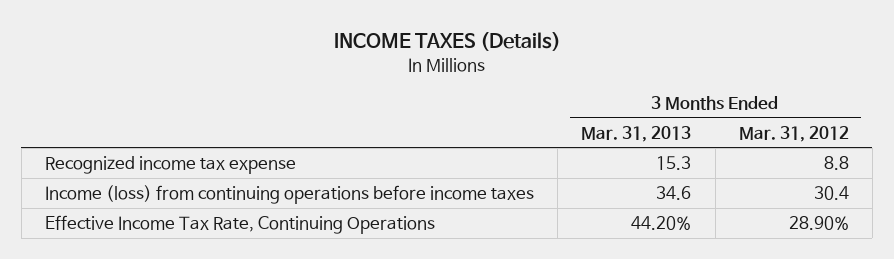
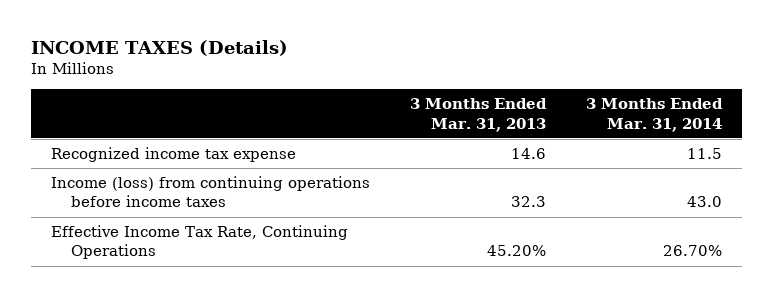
[738,125,849,142] Mar. 31, 2012 -> none
none -> [585,98,723,132] 3 Months Ended Mar. 31, 2014
[656,156,692,171] 15.3 -> [510,148,546,160] 14.6
[656,186,692,201] 34.6 -> [510,196,546,208] 32.3
[631,216,692,231] 44.20% -> [486,245,546,257] 45.20%

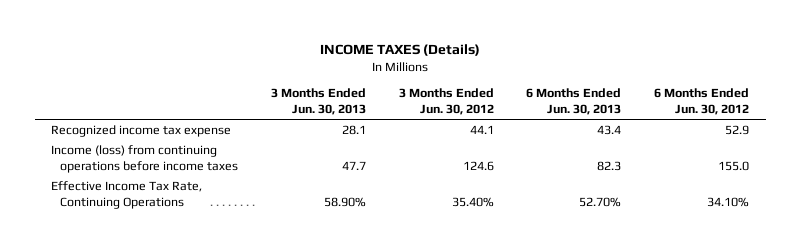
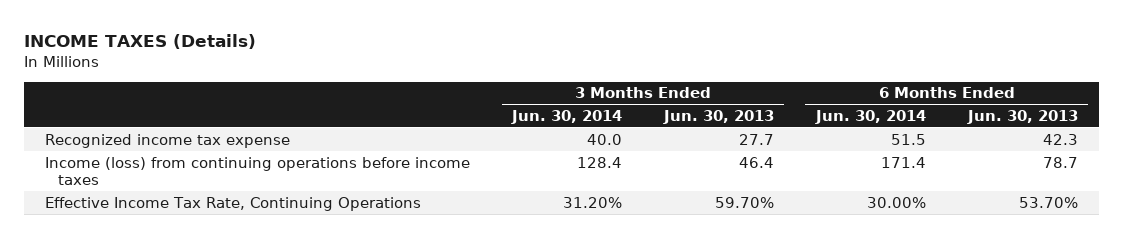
[398,88,494,116] 3 Months Ended Jun. 30, 2012 -> none
[654,88,750,116] 6 Months Ended Jun. 30, 2012 -> none
none -> [511,109,623,124] Jun. 30, 2014
none -> [814,109,926,124] Jun. 30, 2014
[342,125,367,136] 28.1 -> [738,133,774,145] 27.7
[597,125,622,136] 43.4 -> [1042,133,1078,145] 42.3
[342,160,367,170] 47.7 -> [738,156,774,168] 46.4
[597,160,622,171] 82.3 -> [1042,156,1078,168] 78.7
[324,196,367,207] 58.90% -> [714,196,774,208] 59.70%
[579,196,622,207] 52.70% -> [1018,196,1078,208] 53.70%

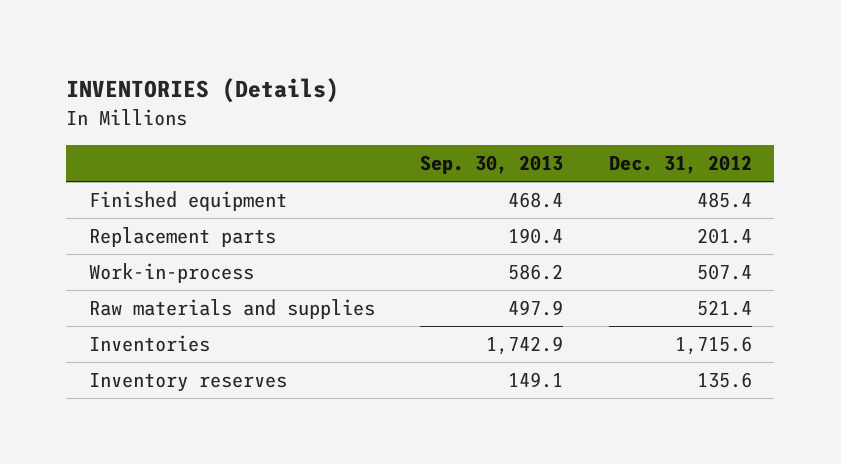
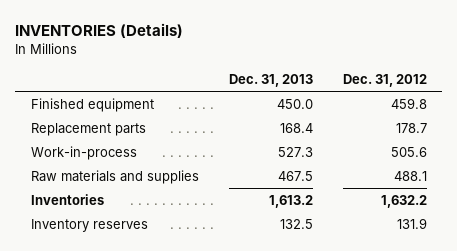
[420,154,564,174] Sep. 30, 2013 -> none
none -> [228,73,313,87] Dec. 31, 2013
[696,192,752,209] 485.4 -> [390,97,427,109] 459.8
[696,228,752,245] 201.4 -> [395,122,427,133] 178.7
[696,264,752,281] 507.4 -> [390,146,427,157] 505.6
[696,300,752,317] 521.4 -> [393,170,427,181] 488.1
[674,336,752,356] 1,715.6 -> [380,194,427,208] 1,632.2
[696,372,752,389] 135.6 -> [396,217,427,229] 131.9

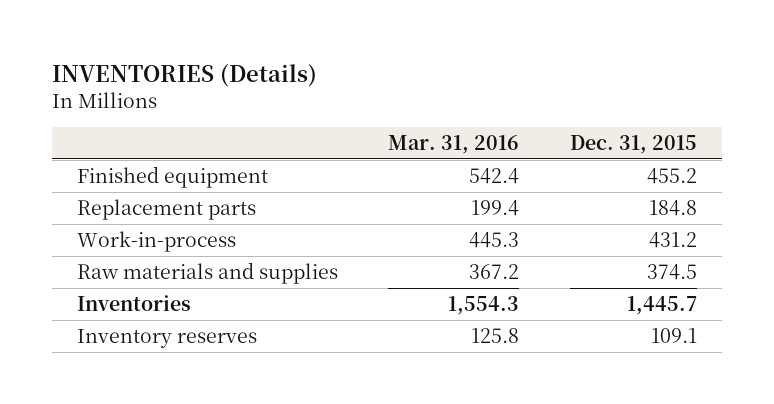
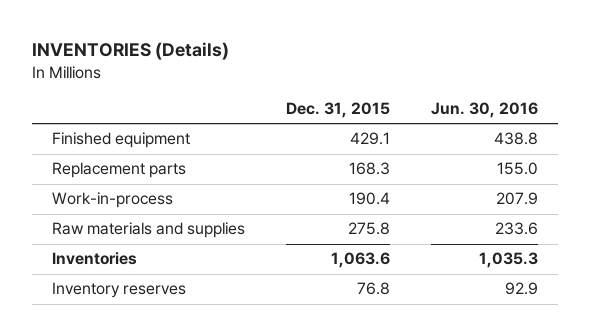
[388,134,520,154] Mar. 31, 2016 -> none
none -> [430,101,538,118] Jun. 30, 2016
[646,167,697,184] 455.2 -> [349,132,390,146] 429.1
[648,199,697,216] 184.8 -> [348,162,390,176] 168.3
[648,231,697,248] 431.2 -> [348,192,390,206] 190.4
[646,263,697,280] 374.5 -> [347,222,390,236] 275.8
[626,295,697,315] 1,445.7 -> [330,252,390,269] 1,063.6
[650,327,697,343] 109.1 -> [356,282,390,296] 76.8

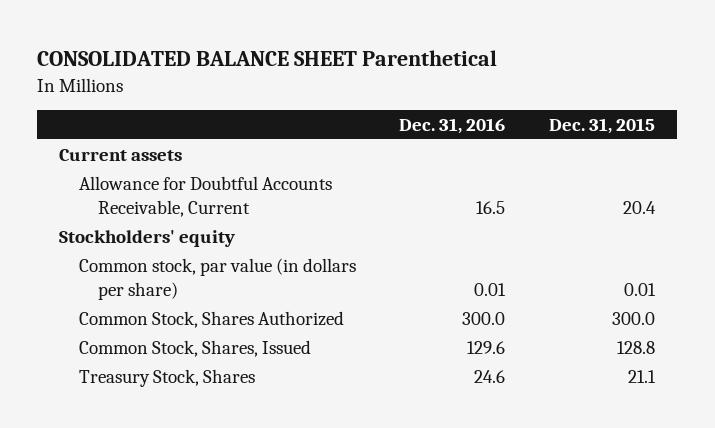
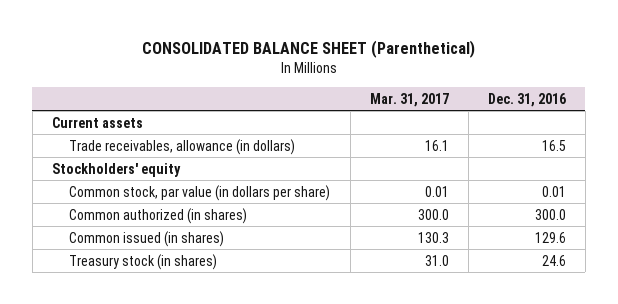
[37,50,498,67] CONSOLIDATED BALANCE SHEET Parenthetical -> [141,40,475,59] CONSOLIDATED BALANCE SHEET (Parenthetical)
[549,117,656,134] Dec. 31, 2015 -> none
none -> [369,92,449,107] Mar. 31, 2017
[78,175,332,217] Allowance for Doubtful Accounts Receivable, Current -> [69,138,296,155] Trade receivables, allowance (in dollars)
[78,310,344,328] Common Stock, Shares Authorized -> [69,207,248,224] Common authorized (in shares)
[78,339,311,357] Common Stock, Shares, Issued -> [69,230,225,247] Common issued (in shares)
[78,368,255,387] Treasury Stock, Shares -> [69,253,218,270] Treasury stock (in shares)

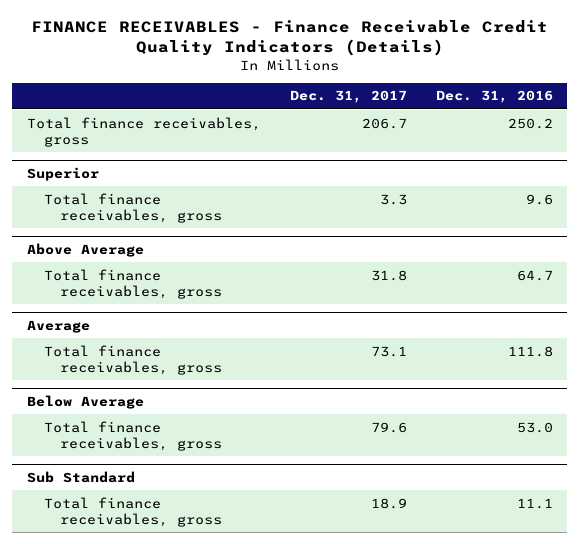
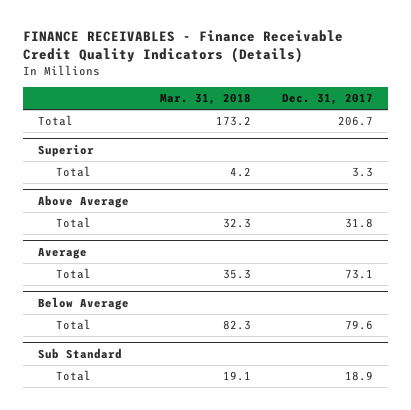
[435,90,553,104] Dec. 31, 2016 -> none
none -> [160,93,252,106] Mar. 31, 2018
[26,116,261,147] Total finance receivables, gross -> [38,115,74,127] Total
[43,192,223,223] Total finance receivables, gross -> [55,166,91,178] Total
[43,268,223,299] Total finance receivables, gross -> [55,217,91,229] Total
[43,344,223,375] Total finance receivables, gross -> [55,268,91,280] Total
[43,420,223,451] Total finance receivables, gross -> [55,319,91,331] Total
[43,496,223,527] Total finance receivables, gross -> [55,370,91,382] Total

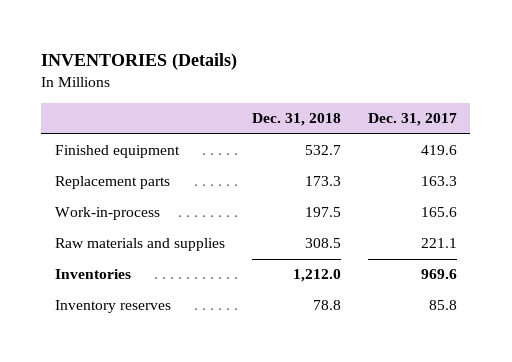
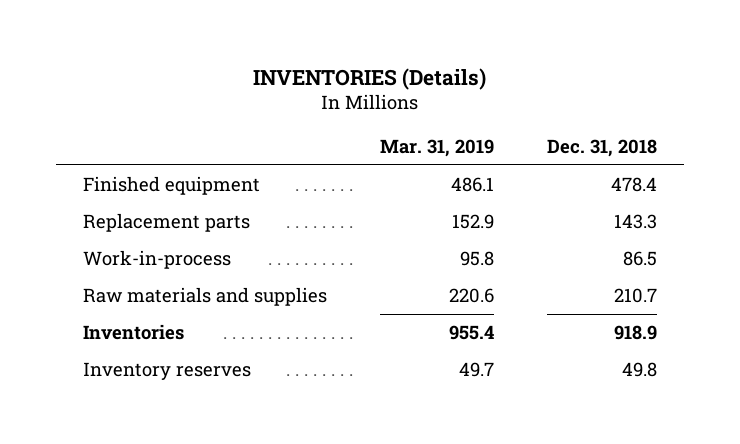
[367,113,457,127] Dec. 31, 2017 -> none
none -> [380,138,495,157] Mar. 31, 2019
[304,145,341,156] 532.7 -> [611,177,658,193] 478.4
[304,176,341,187] 173.3 -> [614,214,658,230] 143.3
[304,207,341,218] 197.5 -> [623,251,658,267] 86.5
[304,238,341,249] 308.5 -> [614,288,658,304] 210.7
[292,269,341,283] 1,212.0 -> [614,325,658,341] 918.9
[312,300,341,311] 78.8 -> [622,362,658,378] 49.8

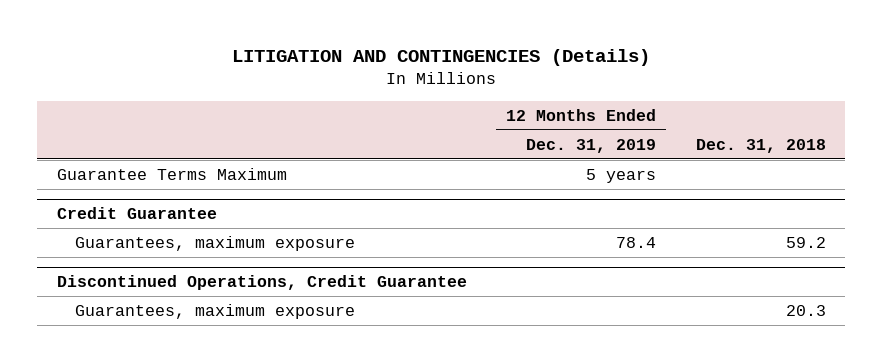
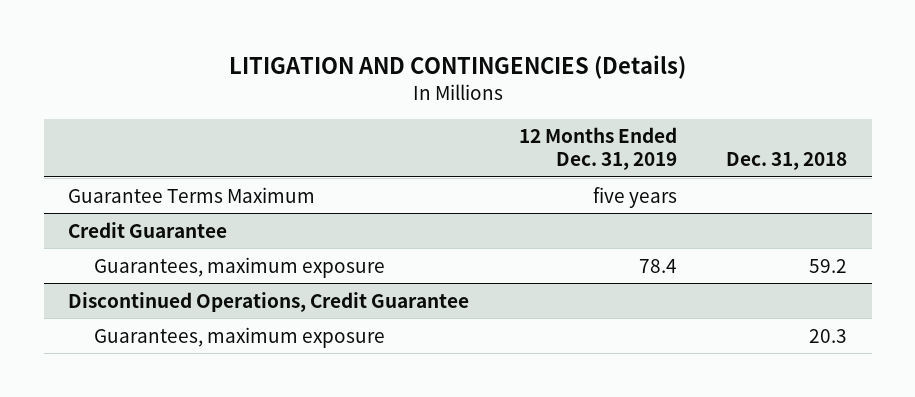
[586,168,657,183] 5 years -> [592,186,677,208] five years

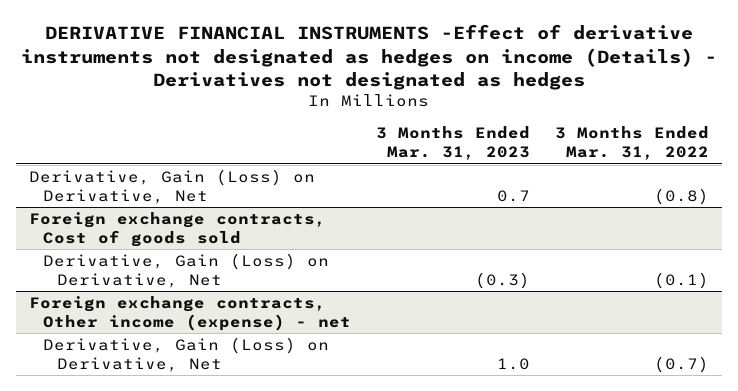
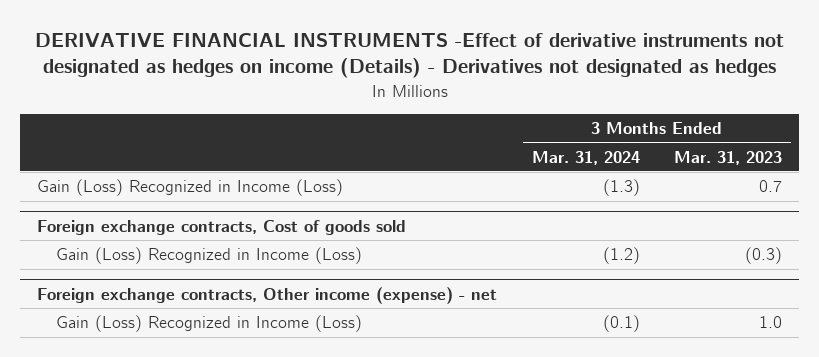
[555,126,710,161] 3 Months Ended Mar. 31, 2022 -> none
none -> [531,150,640,165] Mar. 31, 2024
[28,168,315,205] Derivative, Gain (Loss) on Derivative, Net -> [37,179,344,197] Gain (Loss) Recognized in Income (Loss)
[42,252,329,289] Derivative, Gain (Loss) on Derivative, Net -> [55,247,362,265] Gain (Loss) Recognized in Income (Loss)
[42,336,329,373] Derivative, Gain (Loss) on Derivative, Net -> [55,315,362,333] Gain (Loss) Recognized in Income (Loss)

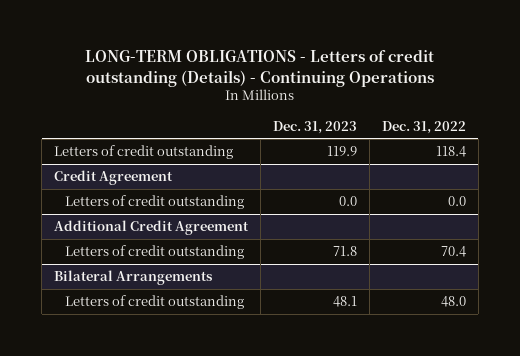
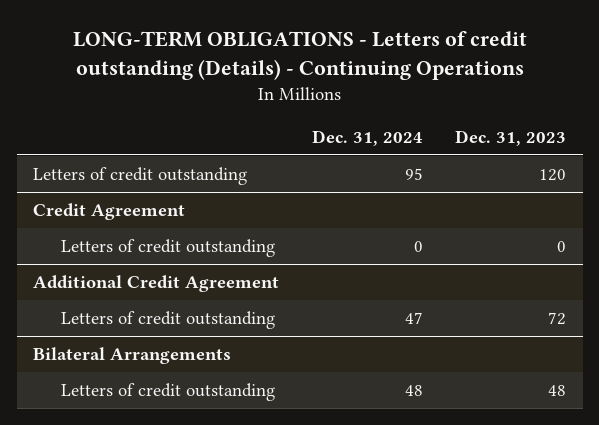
[381,120,466,134] Dec. 31, 2022 -> none
none -> [311,129,423,146] Dec. 31, 2024
[327,146,358,157] 119.9 -> [539,169,567,182] 120
[339,196,358,207] 0.0 -> [557,241,567,253] 0
[333,246,358,257] 71.8 -> [548,312,567,326] 72
[333,296,358,308] 48.1 -> [548,385,567,397] 48

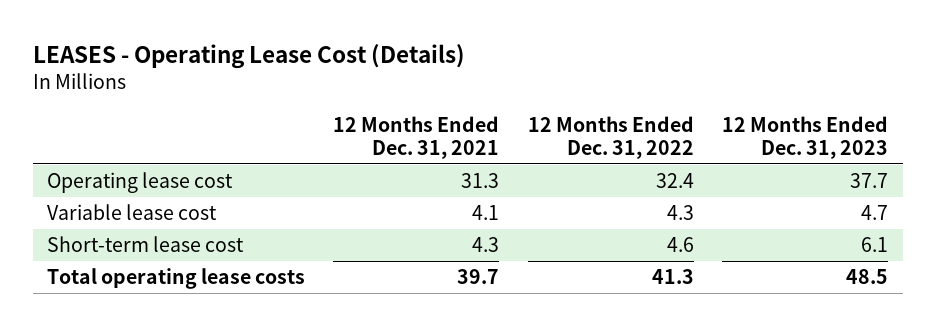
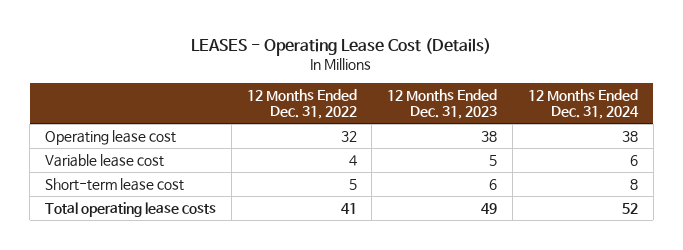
[333,115,500,159] 12 Months Ended Dec. 31, 2021 -> none
none -> [527,89,639,119] 12 Months Ended Dec. 31, 2024
[655,173,694,189] 32.4 -> [340,131,357,143] 32
[850,173,889,189] 37.7 -> [481,131,498,143] 38
[666,205,694,221] 4.3 -> [348,155,357,167] 4
[861,205,889,221] 4.7 -> [489,155,498,167] 5
[666,237,694,253] 4.6 -> [348,179,357,191] 5
[861,237,889,253] 6.1 -> [489,179,498,191] 6
[651,269,694,285] 41.3 -> [340,203,357,215] 41
[846,269,889,285] 48.5 -> [481,203,498,215] 49

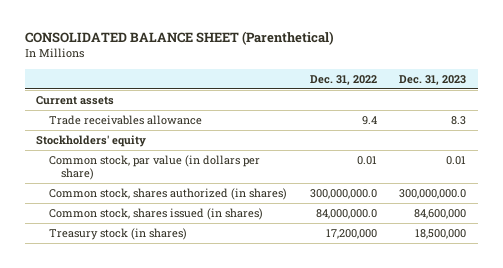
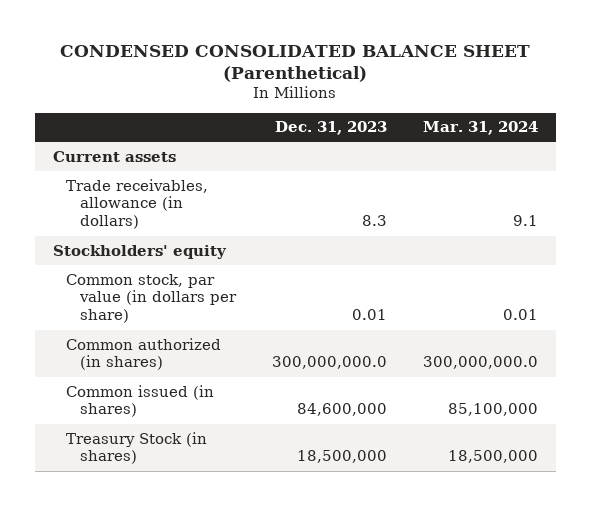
[25,31,335,46] CONSOLIDATED BALANCE SHEET (Parenthetical) -> [60,44,531,82] CONDENSED CONSOLIDATED BALANCE SHEET (Parenthetical)
[309,74,377,85] Dec. 31, 2022 -> none
none -> [422,121,538,136] Mar. 31, 2024
[48,115,202,126] Trade receivables allowance -> [66,178,209,230] Trade receivables, allowance (in dollars)
[48,188,287,201] Common stock, shares authorized (in shares) -> [66,337,222,371] Common authorized (in shares)
[48,208,263,221] Common stock, shares issued (in shares) -> [66,384,215,418] Common issued (in shares)
[48,228,187,241] Treasury stock (in shares) -> [66,431,208,465] Treasury Stock (in shares)

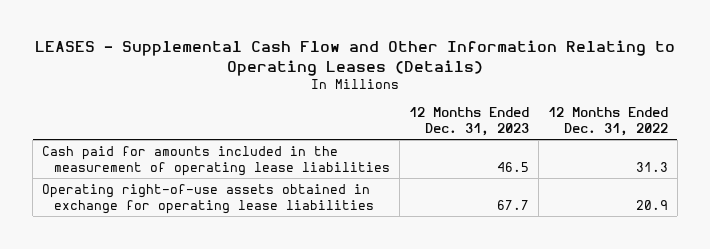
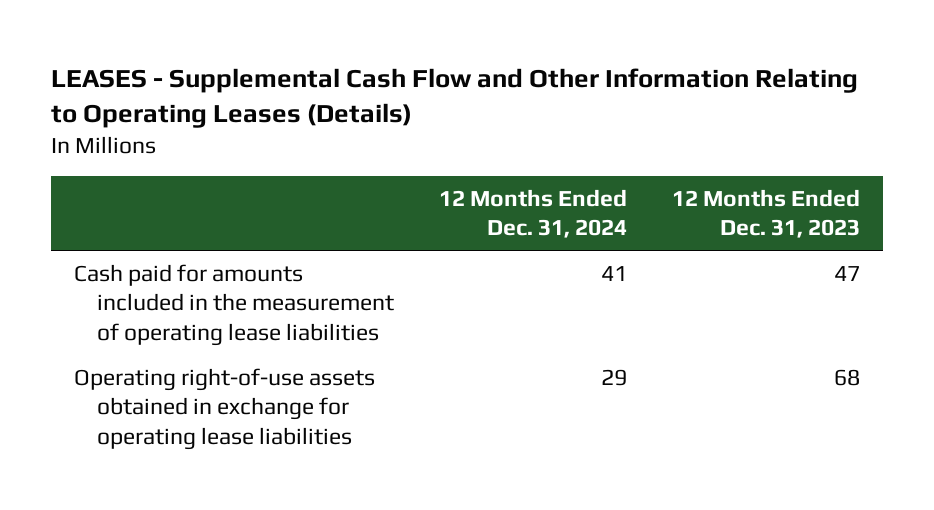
[547,106,668,136] 12 Months Ended Dec. 31, 2022 -> none
none -> [439,188,628,239] 12 Months Ended Dec. 31, 2024
[496,161,529,172] 46.5 -> [834,266,861,282] 47
[496,199,529,210] 67.7 -> [834,369,861,387] 68

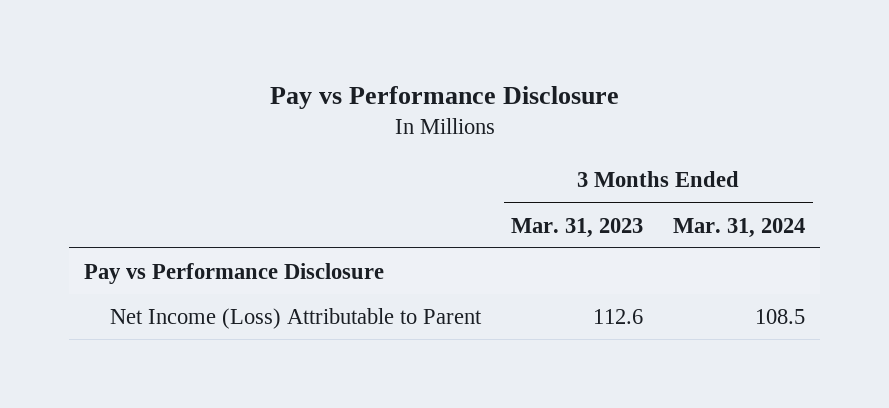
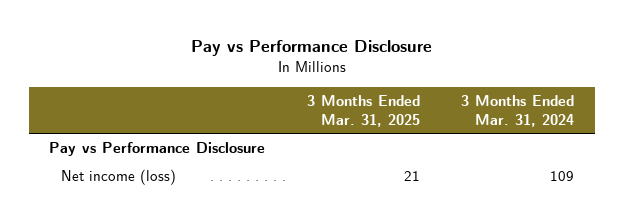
[511,217,644,238] Mar. 31, 2023 -> none
none -> [306,94,420,127] 3 Months Ended Mar. 31, 2025
[110,308,483,330] Net Income (Loss) Attributable to Parent -> [61,169,177,186] Net income (loss)
[755,309,806,325] 108.5 -> [550,171,575,182] 109

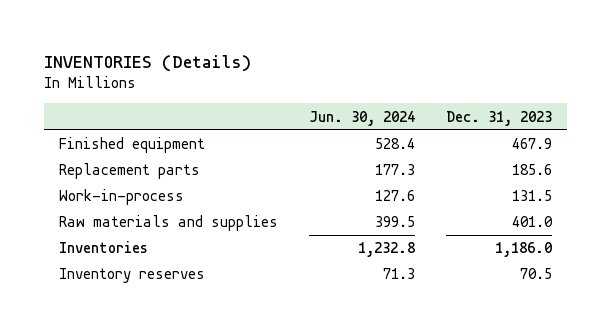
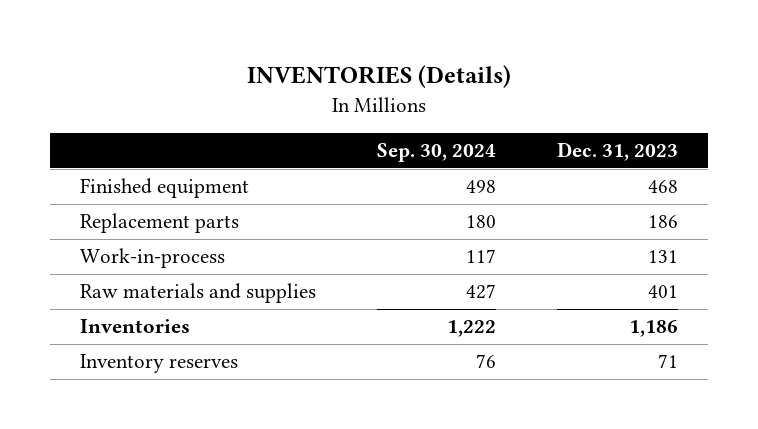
[309,110,416,126] Jun. 30, 2024 -> none
none -> [377,143,497,163] Sep. 30, 2024
[511,138,552,150] 467.9 -> [647,180,678,194] 468
[511,164,552,176] 185.6 -> [647,215,678,229] 186
[511,190,552,202] 131.5 -> [647,250,678,264] 131
[511,216,553,228] 401.0 -> [647,285,678,299] 401
[494,242,552,258] 1,186.0 -> [628,320,678,338] 1,186
[519,268,552,280] 70.5 -> [657,354,678,369] 71

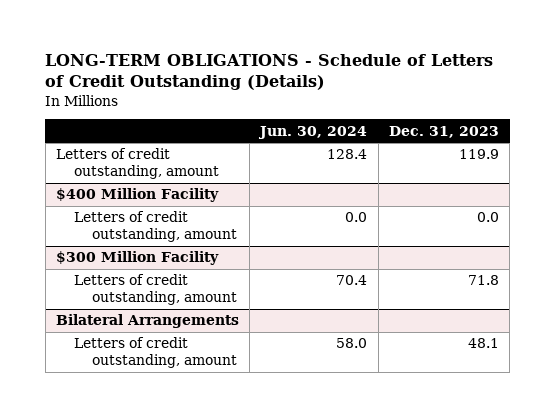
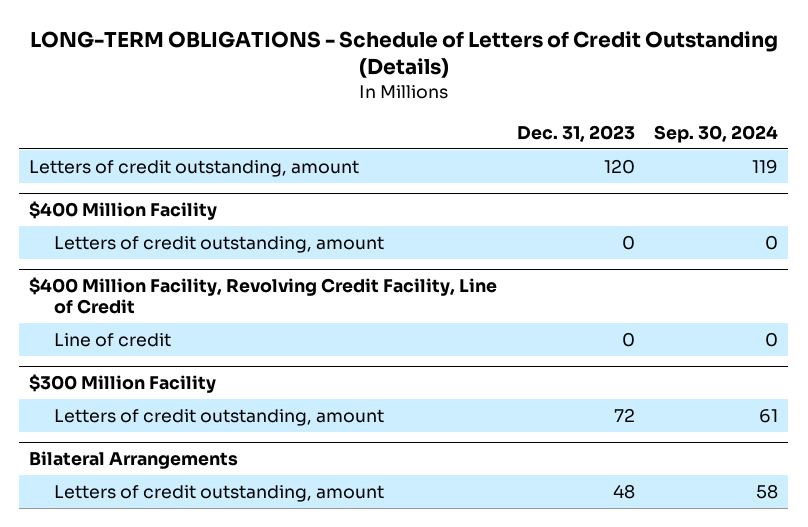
[258,125,368,139] Jun. 30, 2024 -> none
none -> [654,124,779,143] Sep. 30, 2024
[459,149,500,160] 119.9 -> [603,158,635,174] 120
[477,212,500,223] 0.0 -> [621,234,635,250] 0
none -> [29,277,498,315] $400 Million Facility, Revolving Credit Facility, Line of Credit
none -> [53,332,171,347] Line of credit
[468,275,500,286] 71.8 -> [613,407,635,422] 72
[468,338,500,349] 48.1 -> [612,483,635,499] 48

